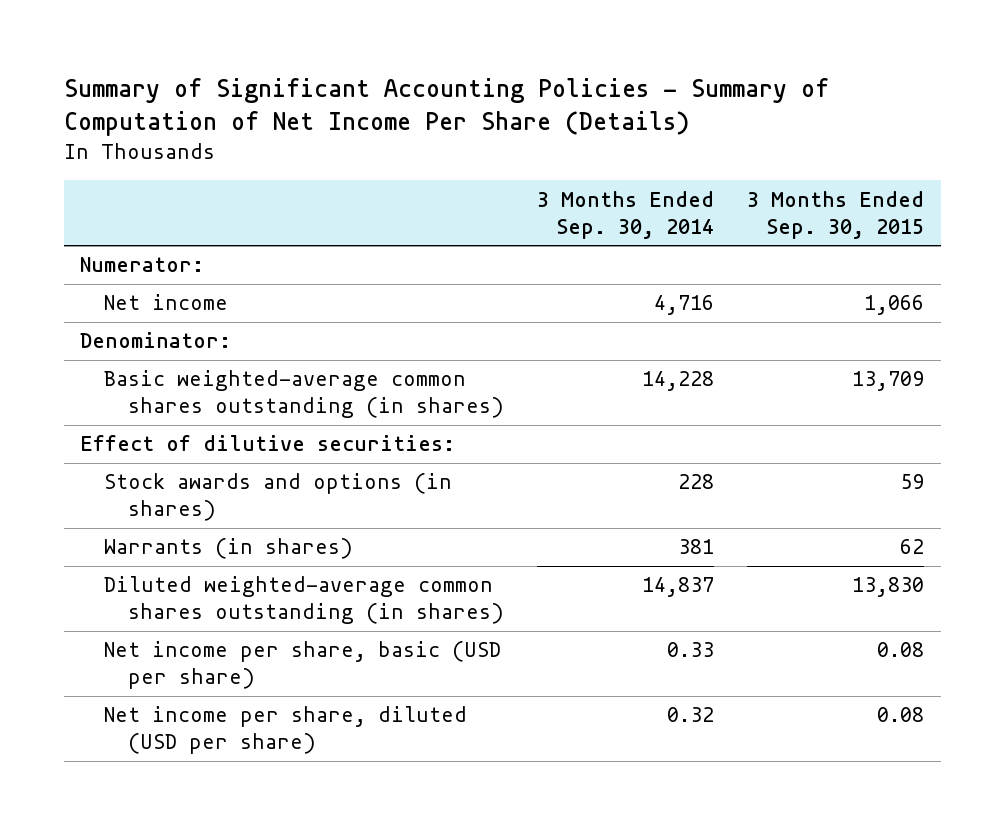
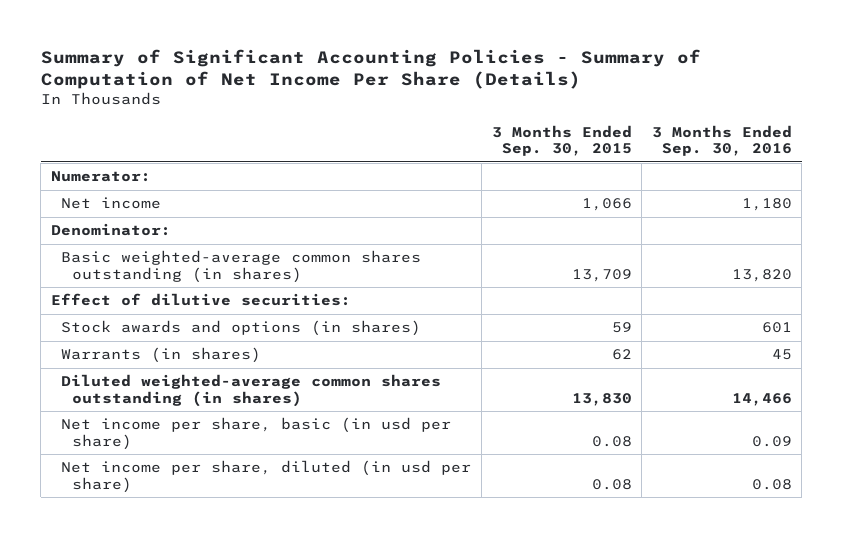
[537,190,715,239] 3 Months Ended Sep. 30, 2014 -> none
none -> [651,124,792,157] 3 Months Ended Sep. 30, 2016
[104,641,502,690] Net income per share, basic (USD per share) -> [61,417,452,450] Net income per share, basic (in usd per share)
[104,706,468,755] Net income per share, diluted (USD per share) -> [61,460,472,493] Net income per share, diluted (in usd per share)

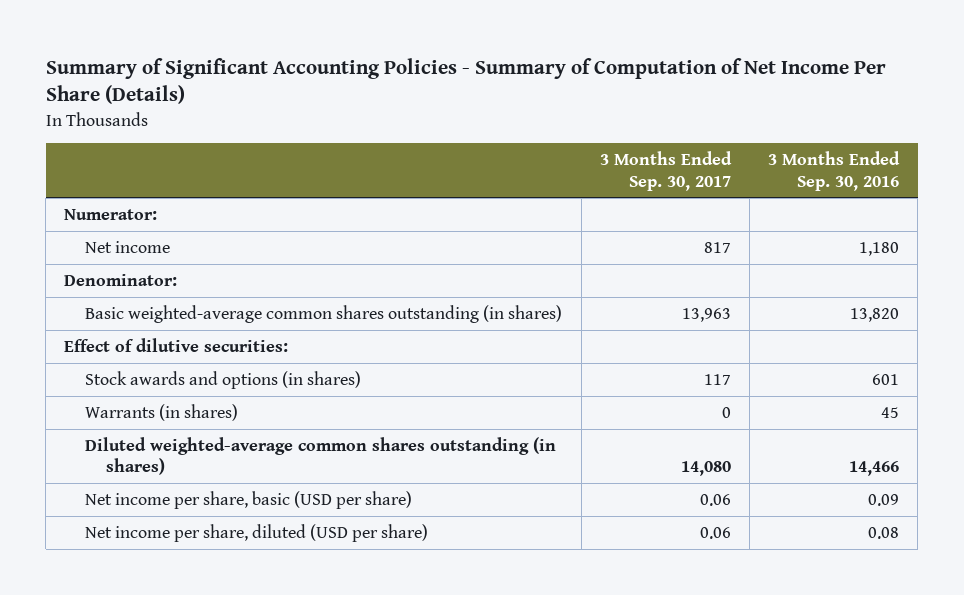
[491,124,632,157] 3 Months Ended Sep. 30, 2015 -> none
none -> [599,151,732,191] 3 Months Ended Sep. 30, 2017
[61,417,452,450] Net income per share, basic (in usd per share) -> [85,490,413,509] Net income per share, basic (USD per share)
[61,460,472,493] Net income per share, diluted (in usd per share) -> [85,523,429,542] Net income per share, diluted (USD per share)

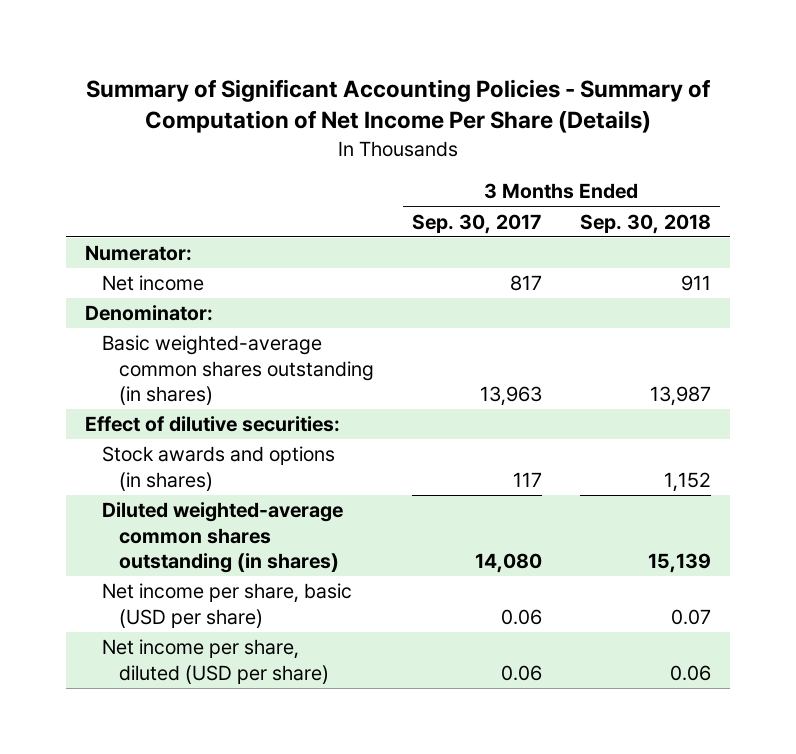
[768,151,901,191] 3 Months Ended Sep. 30, 2016 -> none
none -> [579,213,711,234] Sep. 30, 2018
[85,403,239,421] Warrants (in shares) -> none

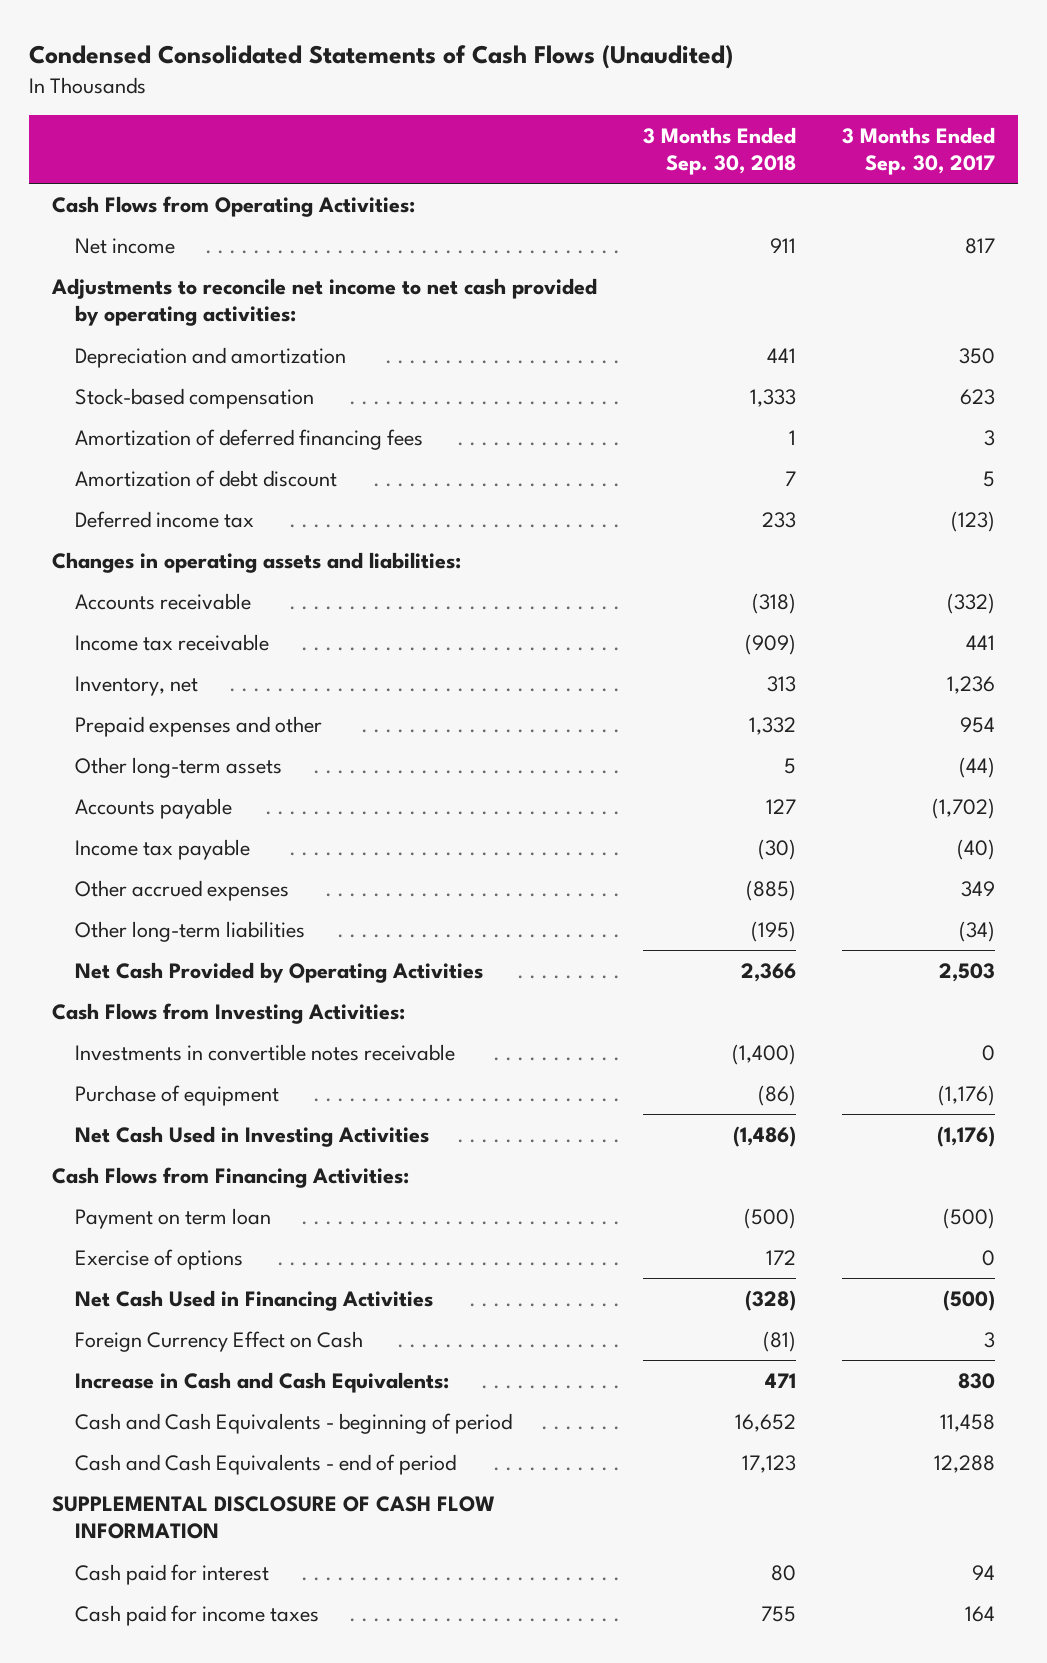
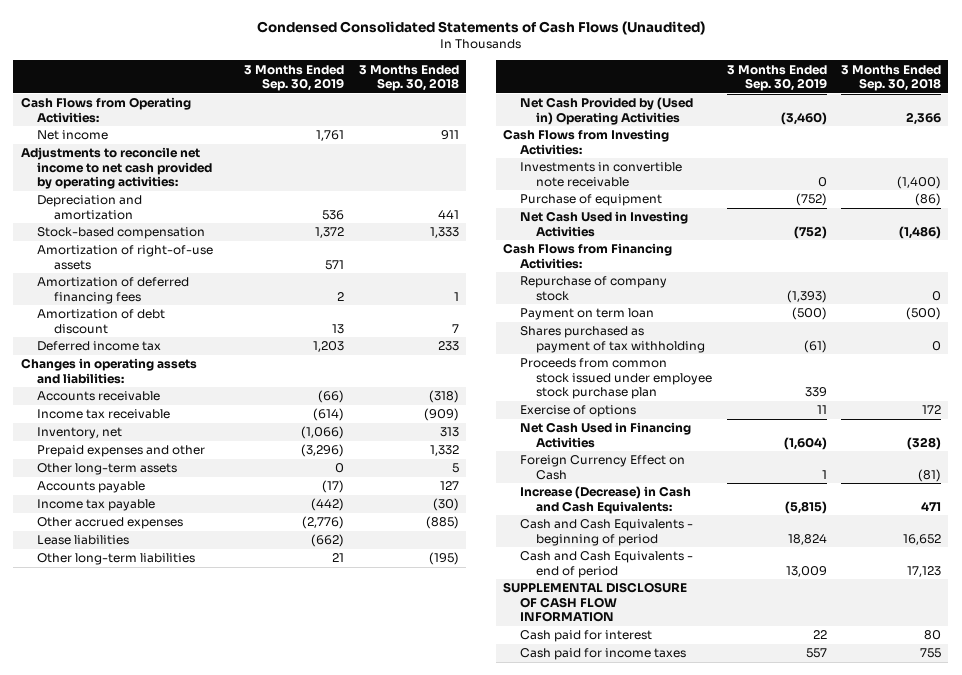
[841,126,995,175] 3 Months Ended Sep. 30, 2017 -> none
none -> [244,64,345,91] 3 Months Ended Sep. 30, 2019
none -> [37,245,214,270] Amortization of right-of-use assets
none -> [37,535,130,546] Lease liabilities
[74,961,483,983] Net Cash Provided by Operating Activities -> [519,97,693,125] Net Cash Provided by (Used in) Operating Activities
[74,1043,455,1061] Investments in convertible notes receivable -> [519,162,682,187] Investments in convertible note receivable
none -> [519,276,667,301] Repurchase of company stock
none -> [519,326,706,353] Shares purchased as payment of tax withholding
none -> [519,358,713,399] Proceeds from common stock issued under employee stock purchase plan
[74,1371,449,1393] Increase in Cash and Cash Equivalents: -> [519,486,691,514] Increase (Decrease) in Cash and Cash Equivalents:

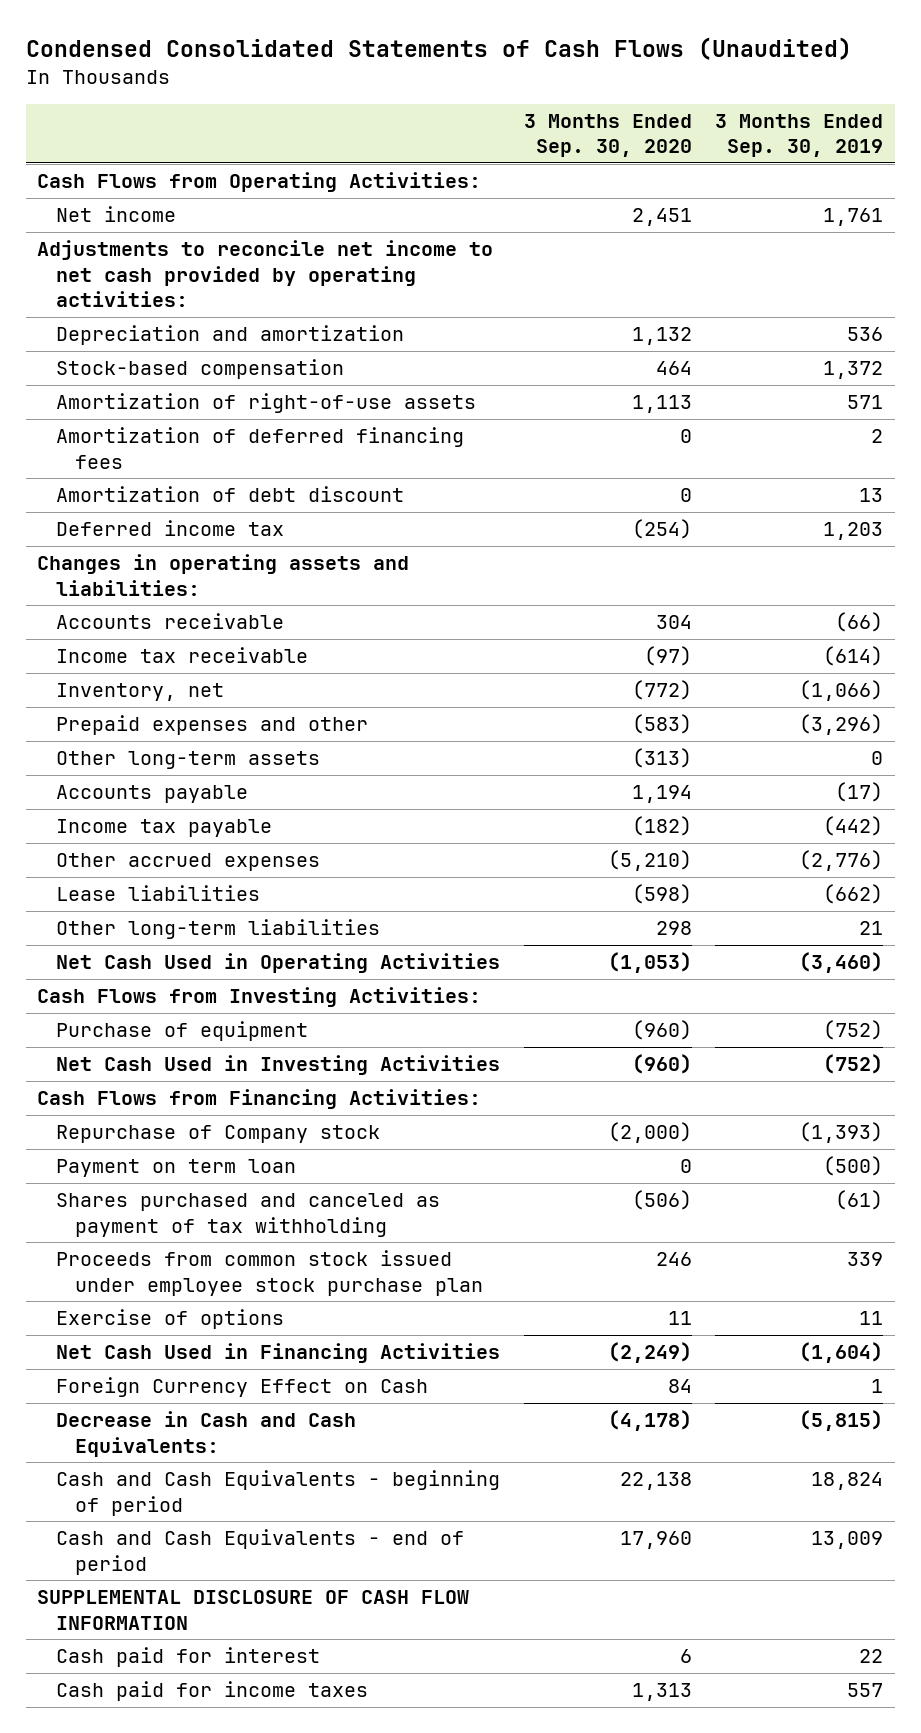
[358,64,459,91] 3 Months Ended Sep. 30, 2018 -> none
none -> [523,113,692,158] 3 Months Ended Sep. 30, 2020
[519,97,693,125] Net Cash Provided by (Used in) Operating Activities -> [56,953,501,974] Net Cash Used in Operating Activities
[519,162,682,187] Investments in convertible note receivable -> none
[519,276,667,301] Repurchase of company stock -> [56,1125,381,1144] Repurchase of Company stock
[519,326,706,353] Shares purchased as payment of tax withholding -> [56,1193,441,1237] Shares purchased and canceled as payment of tax withholding
[519,486,691,514] Increase (Decrease) in Cash and Cash Equivalents: -> [56,1411,357,1457] Decrease in Cash and Cash Equivalents:

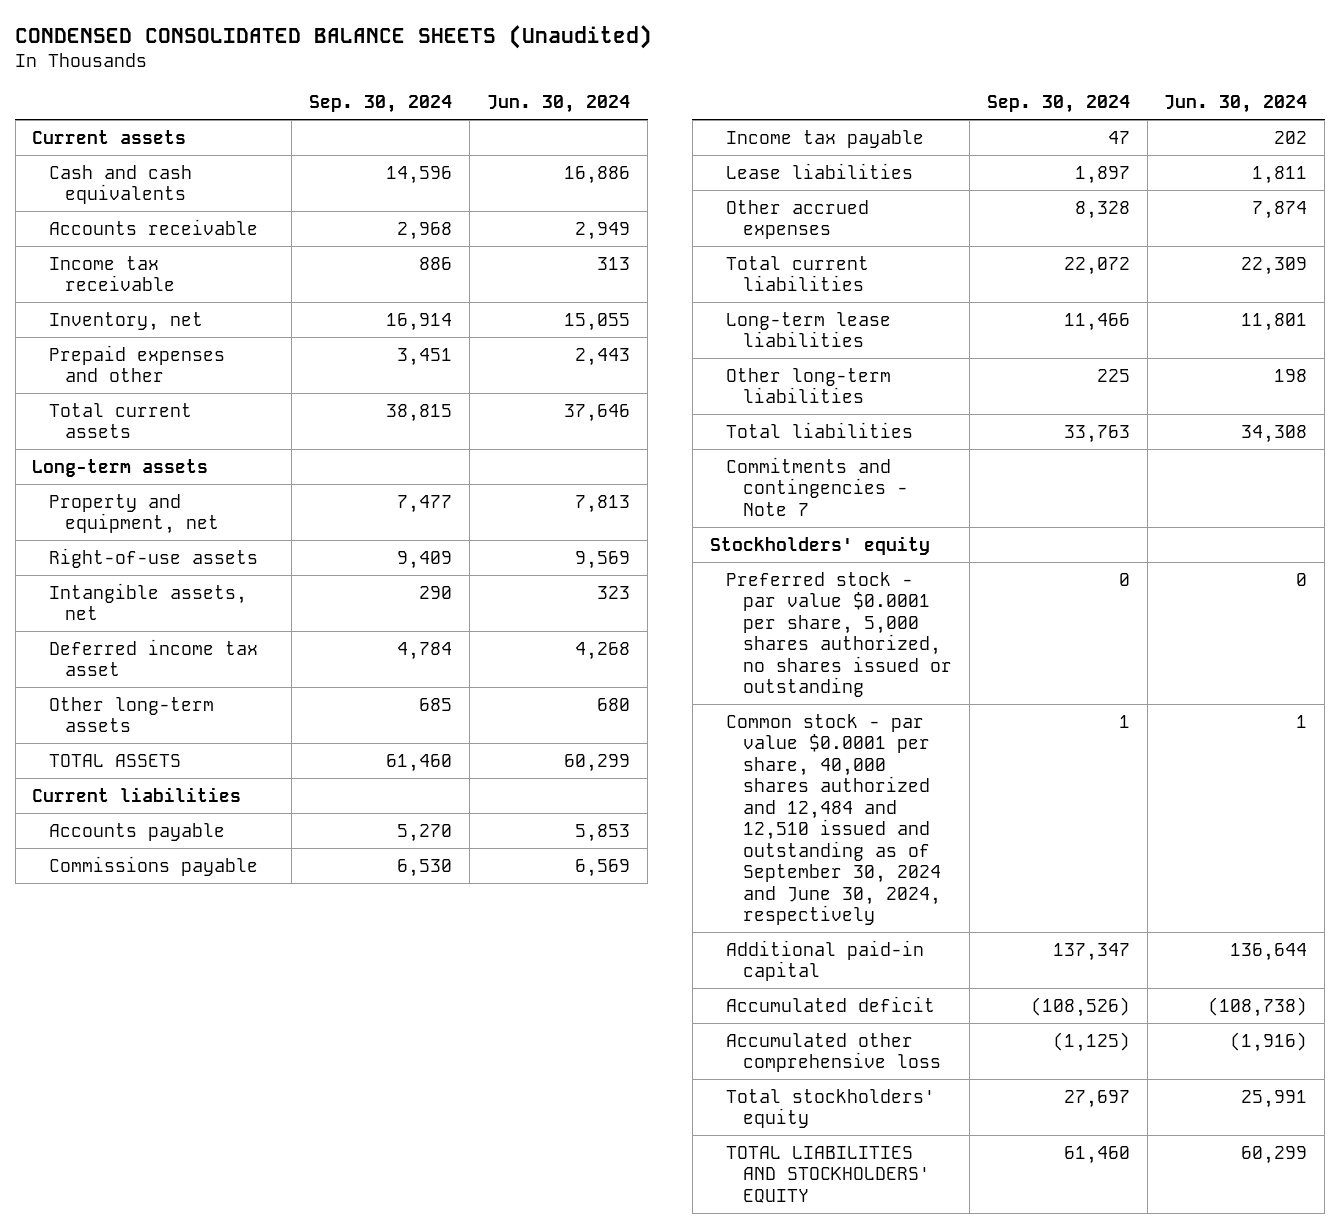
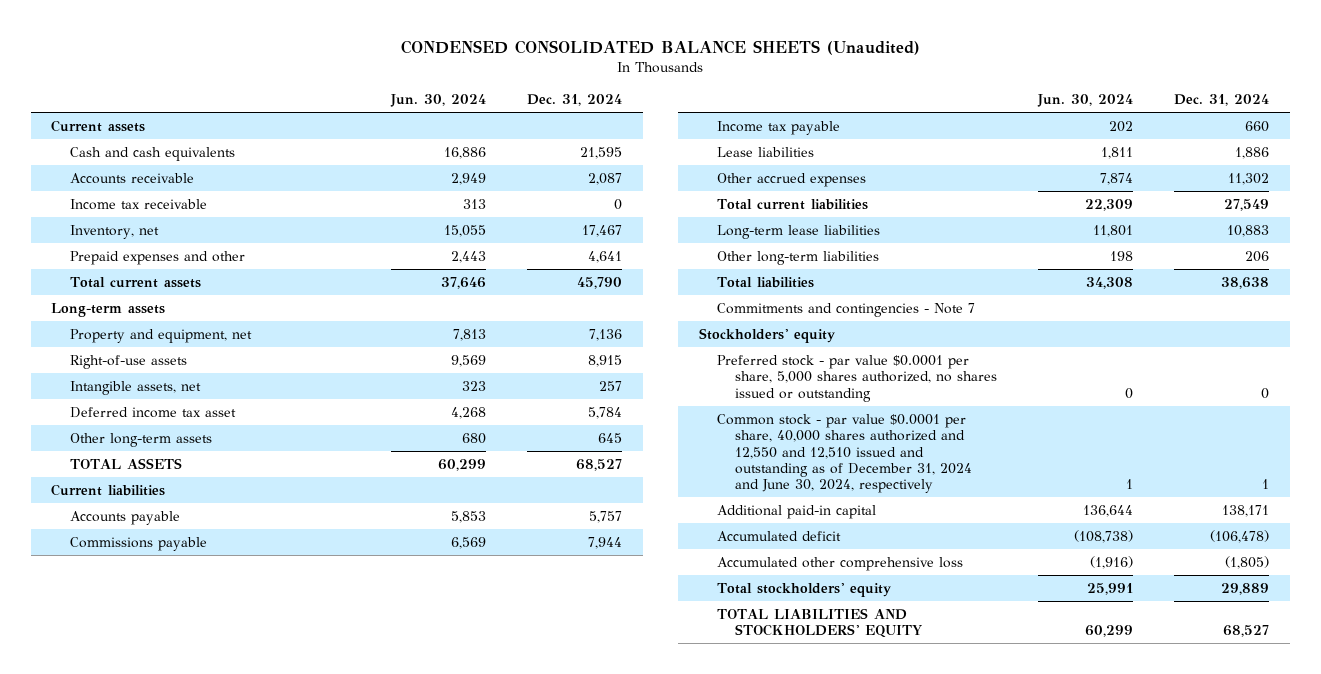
[309,95,453,114] Sep. 30, 2024 -> none
none -> [527,94,623,107] Dec. 31, 2024
[726,713,941,926] Common stock - par value $0.0001 per share, 40,000 shares authorized and 12,484 and 12,510 issued and outstanding as of September 30, 2024 and June 30, 2024, respectively -> [716,413,973,494] Common stock - par value $0.0001 per share, 40,000 shares authorized and 12,550 and 12,510 issued and outstanding as of December 31, 2024 and June 30, 2024, respectively

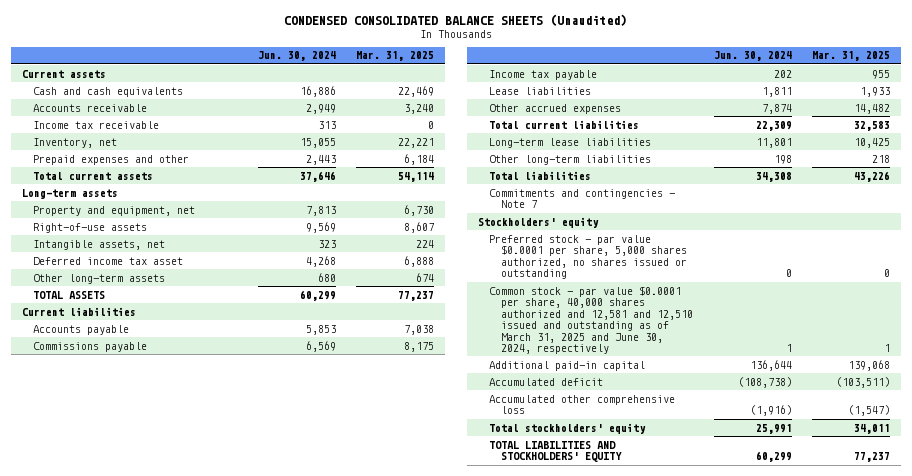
[527,94,623,107] Dec. 31, 2024 -> none
none -> [356,51,435,62] Mar. 31, 2025
[716,413,973,494] Common stock - par value $0.0001 per share, 40,000 shares authorized and 12,550 and 12,510 issued and outstanding as of December 31, 2024 and June 30, 2024, respectively -> [489,285,694,355] Common stock - par value $0.0001 per share, 40,000 shares authorized and 12,581 and 12,510 issued and outstanding as of March 31, 2025 and June 30, 2024, respectively

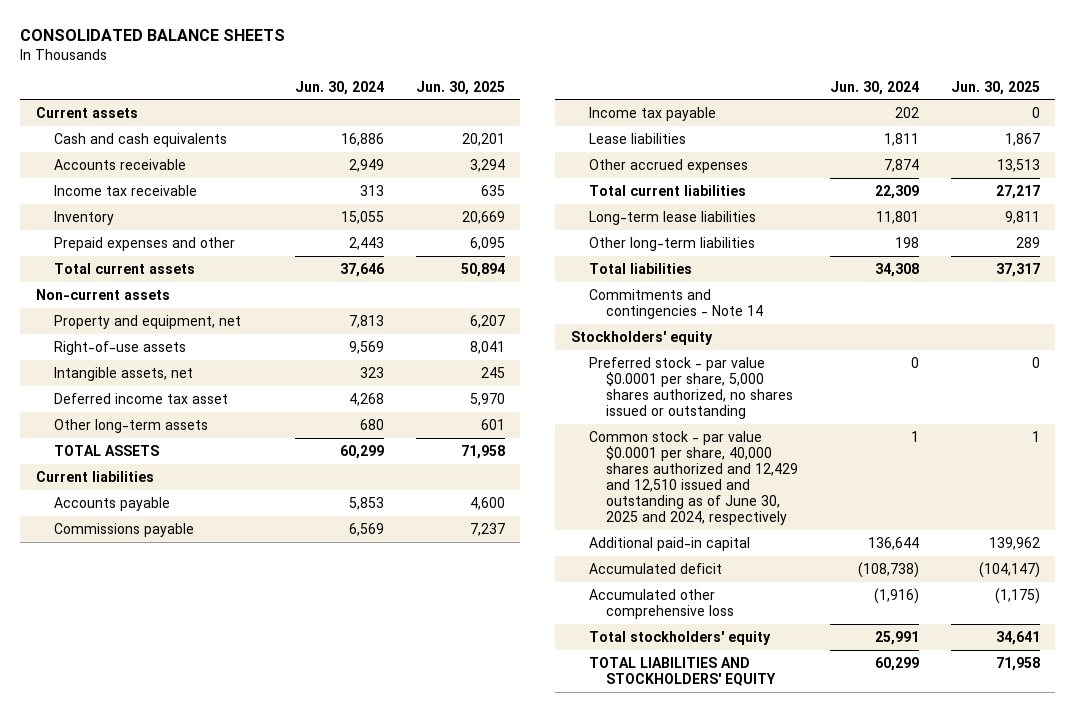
[283,14,627,27] CONDENSED CONSOLIDATED BALANCE SHEETS (Unaudited) -> [19,29,285,42] CONSOLIDATED BALANCE SHEETS
[356,51,435,62] Mar. 31, 2025 -> none
none -> [415,80,505,95] Jun. 30, 2025
[33,137,118,148] Inventory, net -> [53,210,114,225] Inventory
[21,188,118,199] Long-term assets -> [35,288,170,300] Non-current assets
[489,188,676,209] Commitments and contingencies - Note 7 -> [588,288,764,319] Commitments and contingencies - Note 14
[489,285,694,355] Common stock - par value $0.0001 per share, 40,000 shares authorized and 12,581 and 12,510 issued and outstanding as of March 31, 2025 and June 30, 2024, respectively -> [588,430,799,525] Common stock - par value $0.0001 per share, 40,000 shares authorized and 12,429 and 12,510 issued and outstanding as of June 30, 2025 and 2024, respectively

